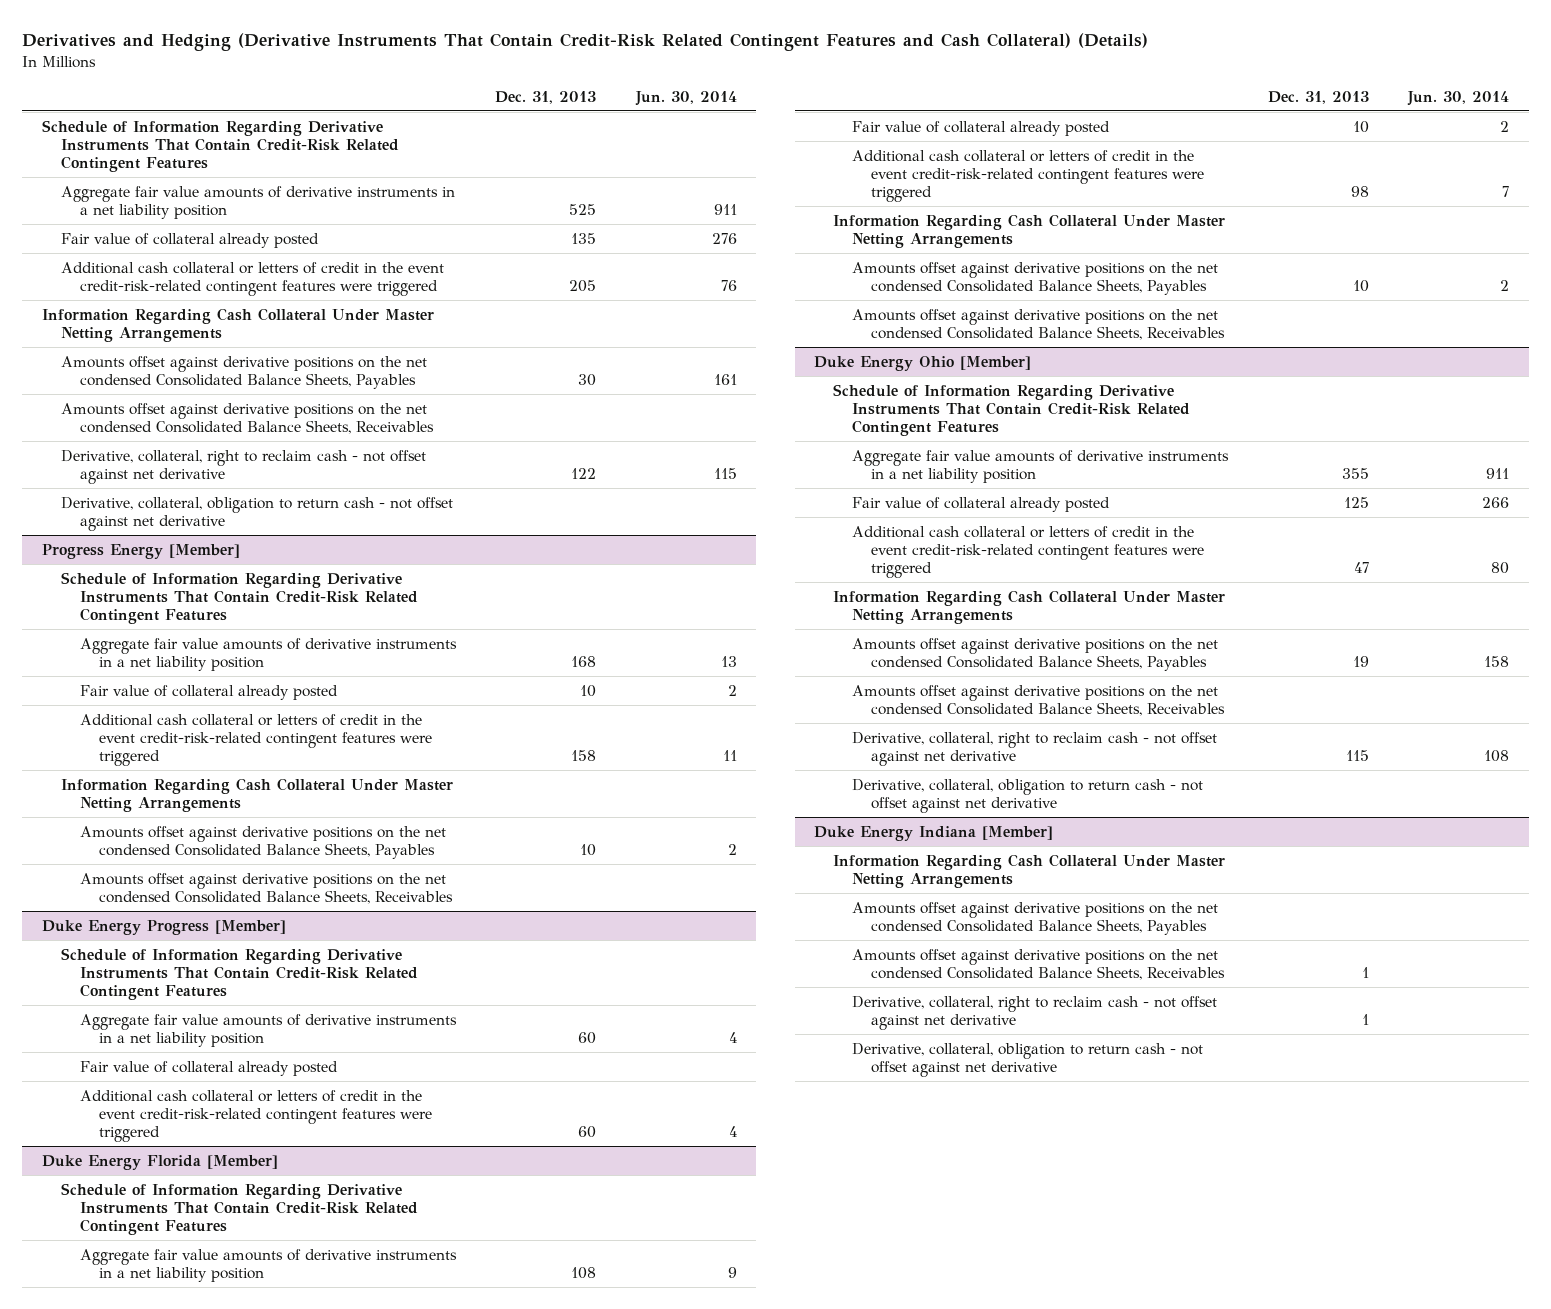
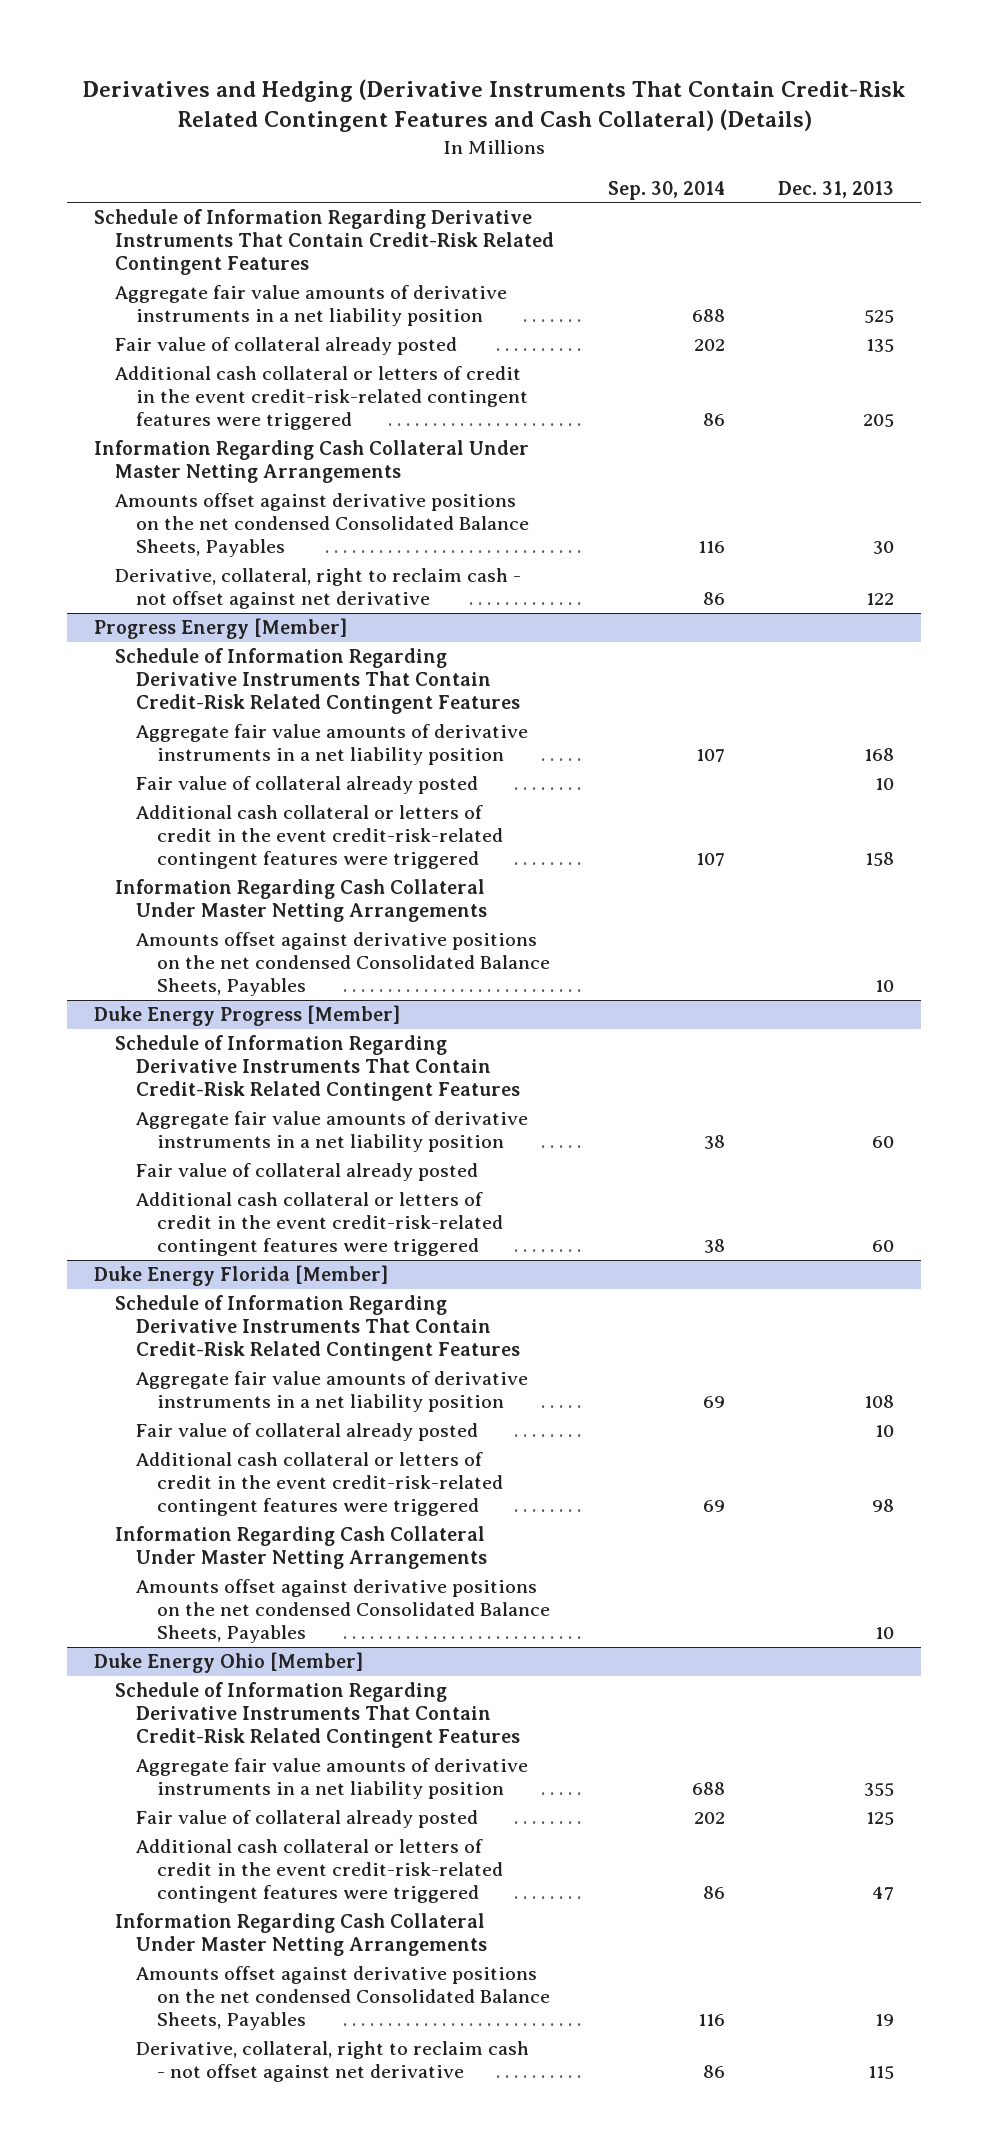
[634,90,737,106] Jun. 30, 2014 -> none
none -> [607,180,725,200] Sep. 30, 2014
[60,402,434,434] Amounts offset against derivative positions on the net condensed Consolidated Balance Sheets, Receivables -> none
[60,496,453,531] Derivative, collateral, obligation to return cash - not offset against net derivative -> none
[79,872,453,904] Amounts offset against derivative positions on the net condensed Consolidated Balance Sheets, Receivables -> none
[852,308,1226,340] Amounts offset against derivative positions on the net condensed Consolidated Balance Sheets, Receivables -> none
[852,684,1226,716] Amounts offset against derivative positions on the net condensed Consolidated Balance Sheets, Receivables -> none
[852,778,1204,813] Derivative, collateral, obligation to return cash - not offset against net derivative -> none
[814,825,1054,841] Duke Energy Indiana [Member] -> none
[833,853,1226,888] Information Regarding Cash Collateral Under Master Netting Arrangements -> none
[852,901,1219,935] Amounts offset against derivative positions on the net condensed Consolidated Balance Sheets, Payables -> none
[852,948,1226,980] Amounts offset against derivative positions on the net condensed Consolidated Balance Sheets, Receivables -> none
[852,995,1218,1030] Derivative, collateral, right to reclaim cash - not offset against net derivative -> none
[852,1042,1204,1077] Derivative, collateral, obligation to return cash - not offset against net derivative -> none

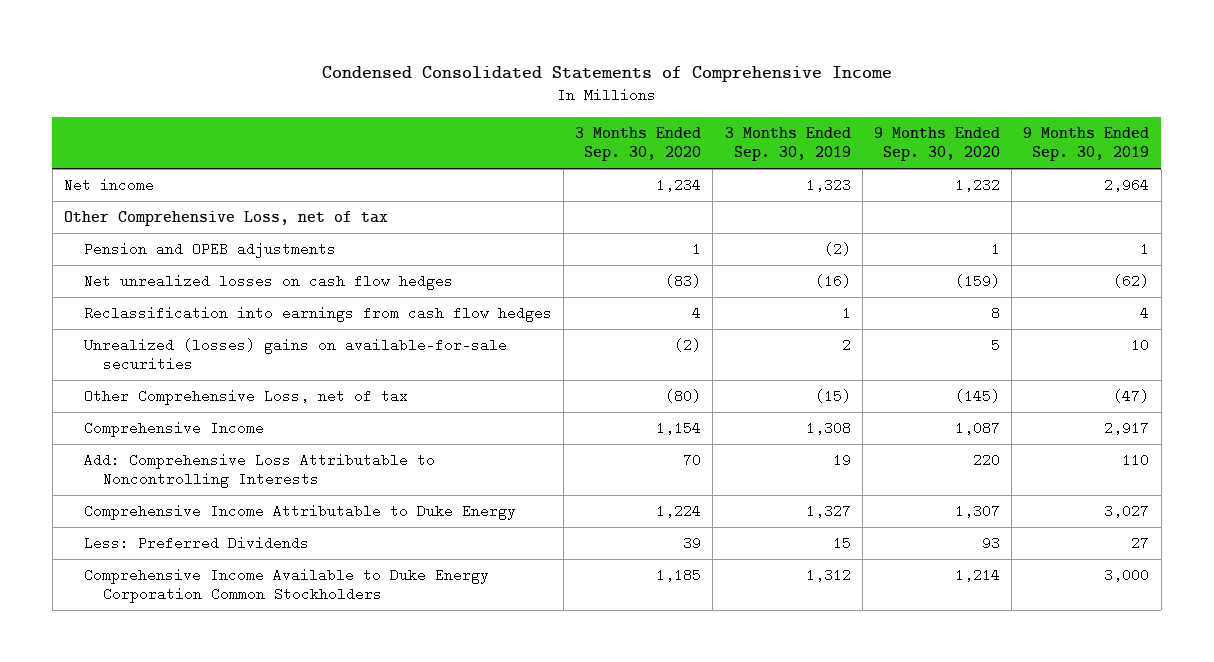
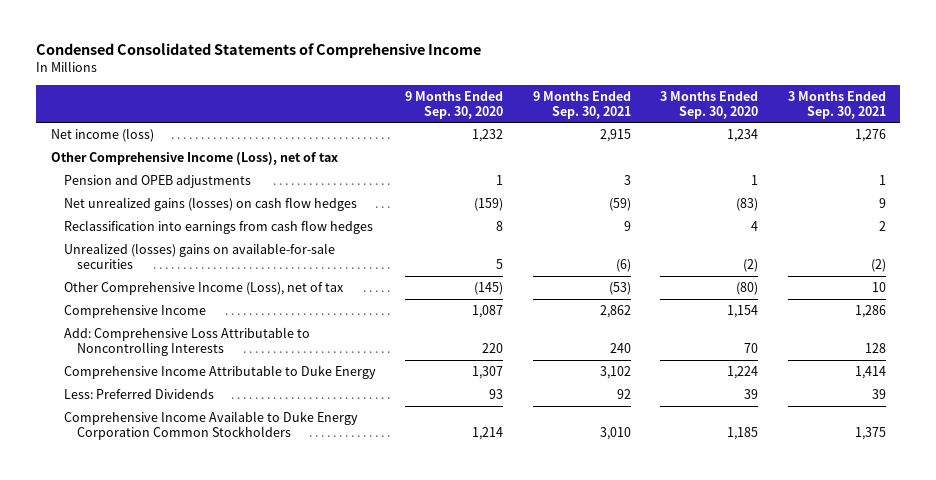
[724,126,851,162] 3 Months Ended Sep. 30, 2019 -> none
[1023,126,1150,162] 9 Months Ended Sep. 30, 2019 -> none
none -> [532,90,631,119] 9 Months Ended Sep. 30, 2021
none -> [787,90,886,119] 3 Months Ended Sep. 30, 2021
[64,177,155,192] Net income -> [50,128,154,143] Net income (loss)
[64,210,389,226] Other Comprehensive Loss, net of tax -> [50,152,338,166] Other Comprehensive Income (Loss), net of tax
[83,273,453,290] Net unrealized losses on cash flow hedges -> [63,197,357,212] Net unrealized gains (losses) on cash flow hedges
[83,388,408,405] Other Comprehensive Loss, net of tax -> [63,282,344,296] Other Comprehensive Income (Loss), net of tax

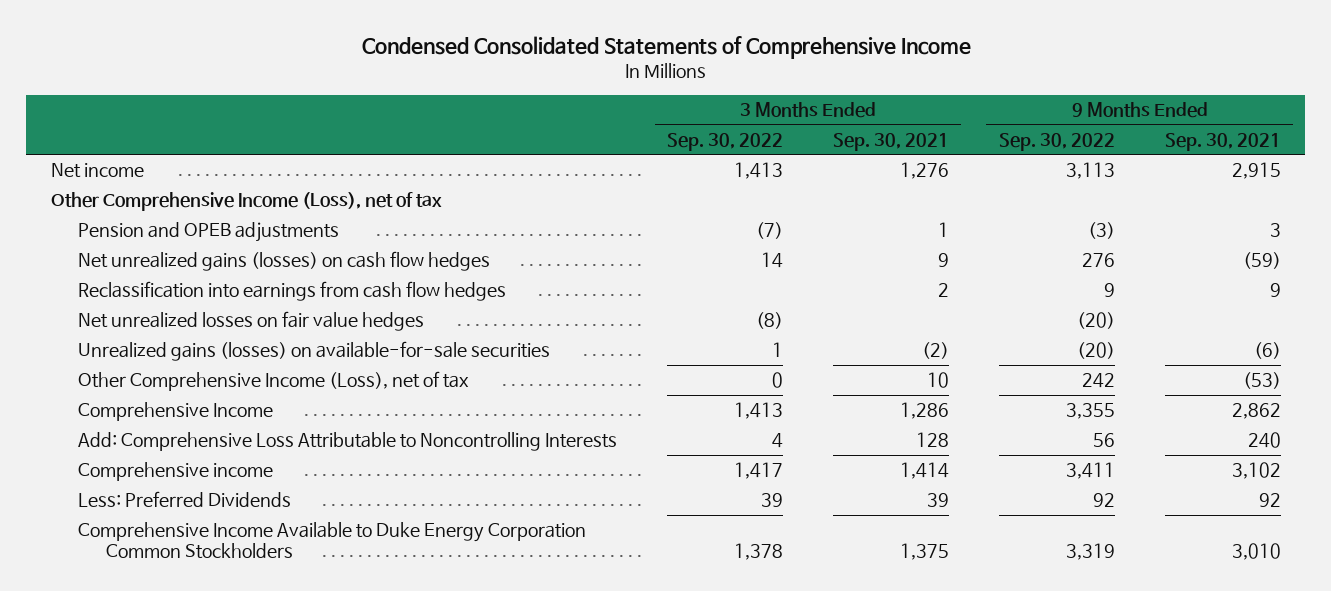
[405,90,504,119] 9 Months Ended Sep. 30, 2020 -> none
[660,90,759,119] 3 Months Ended Sep. 30, 2020 -> none
none -> [667,132,784,151] Sep. 30, 2022
none -> [998,132,1115,151] Sep. 30, 2022
[50,128,154,143] Net income (loss) -> [50,163,144,179] Net income
none -> [78,311,425,332] Net unrealized losses on fair value hedges
[63,243,335,269] Unrealized (losses) gains on available-for-sale securities -> [78,341,551,362] Unrealized gains (losses) on available-for-sale securities
[63,365,376,380] Comprehensive Income Attributable to Duke Energy -> [78,462,274,482] Comprehensive income

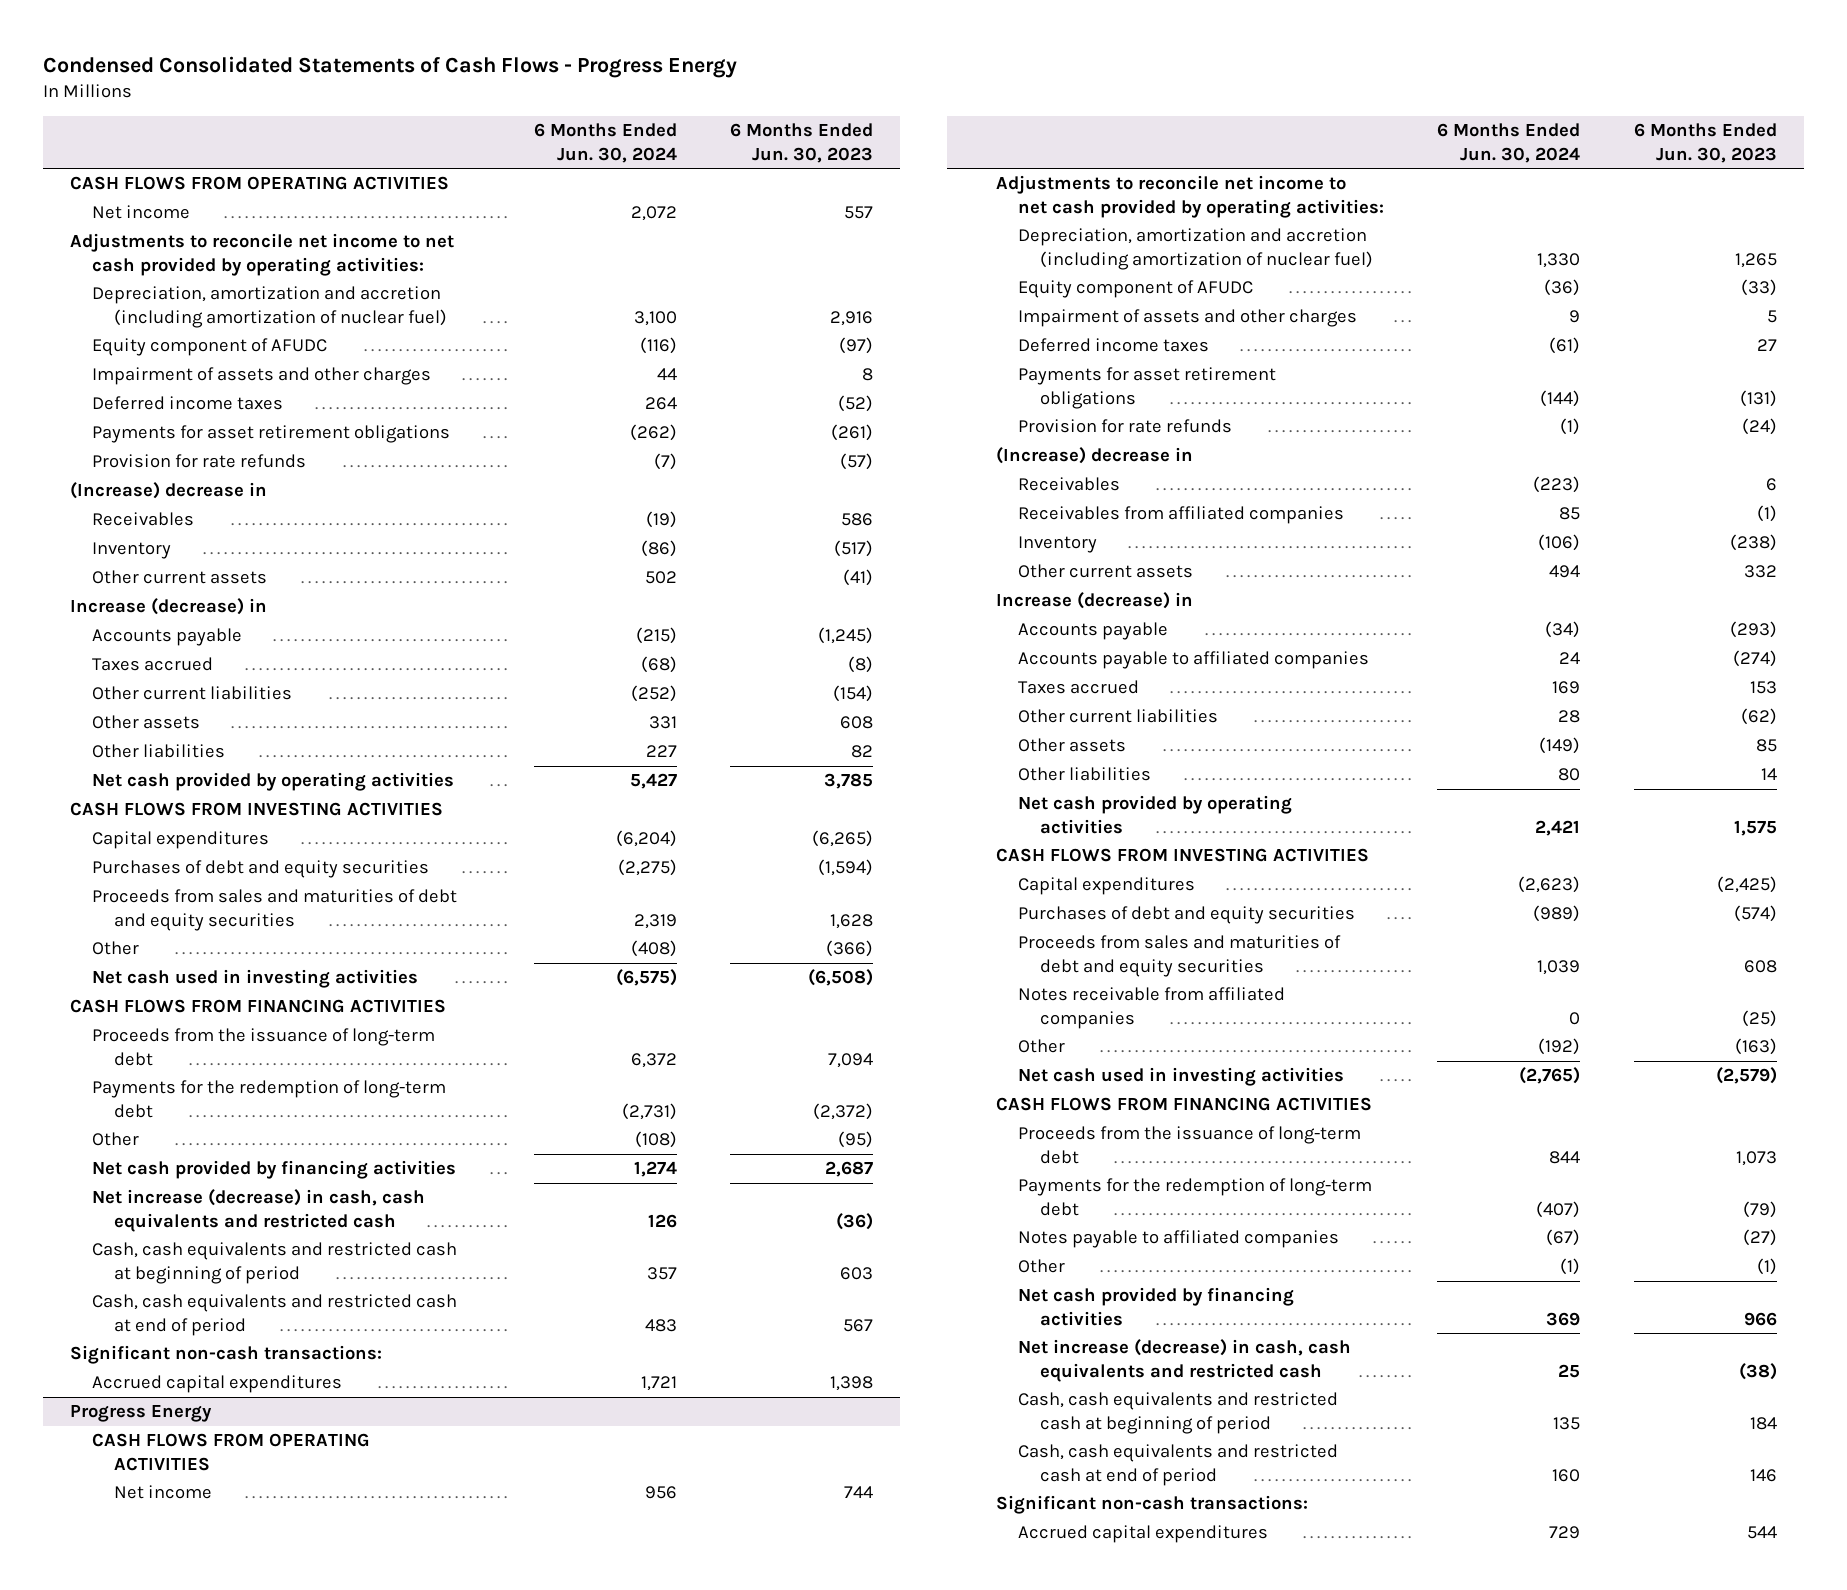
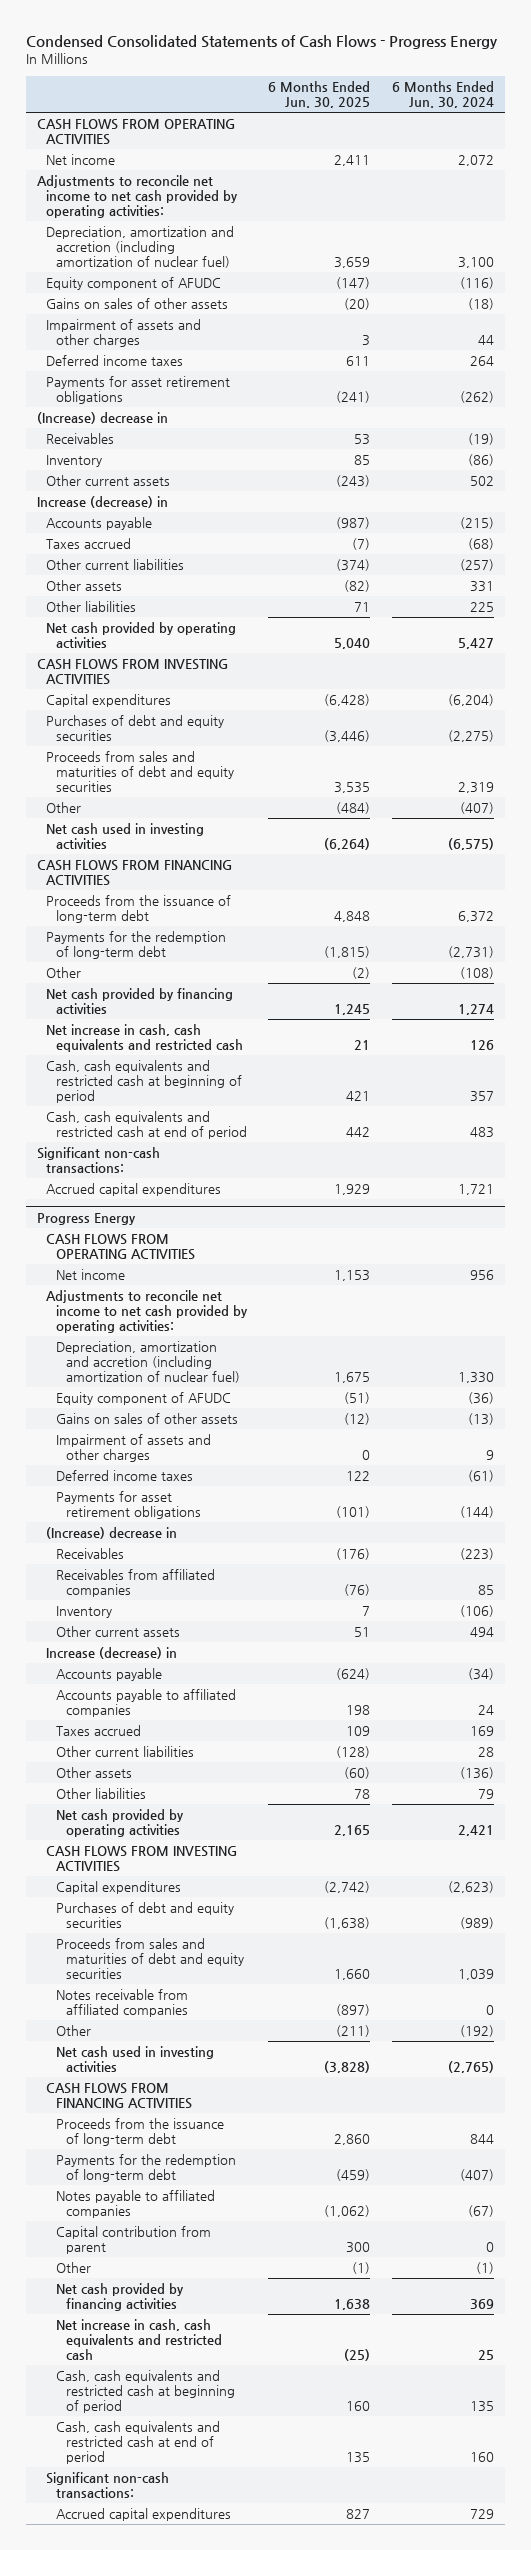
[730,123,874,163] 6 Months Ended Jun. 30, 2023 -> none
none -> [268,81,371,108] 6 Months Ended Jun. 30, 2025
none -> [46,298,229,310] Gains on sales of other assets
[92,454,307,469] Provision for rate refunds -> none
[630,685,677,703] (252) -> [459,559,494,572] (257)
[645,745,677,758] 227 -> [469,602,494,613] 225
[630,940,677,958] (408) -> [459,802,494,815] (407)
[92,1189,426,1232] Net increase (decrease) in cash, cash equivalents and restricted cash -> [46,1024,244,1052] Net increase in cash, cash equivalents and restricted cash
none -> [56,1413,239,1425] Gains on sales of other assets
[1017,419,1232,434] Provision for rate refunds -> none
[1539,737,1581,755] (149) -> [459,1767,494,1780] (136)
[1558,768,1581,782] 80 -> [477,1789,494,1800] 79
none -> [56,2226,212,2254] Capital contribution from parent
[1017,1339,1351,1382] Net increase (decrease) in cash, cash equivalents and restricted cash -> [56,2319,222,2360] Net increase in cash, cash equivalents and restricted cash

